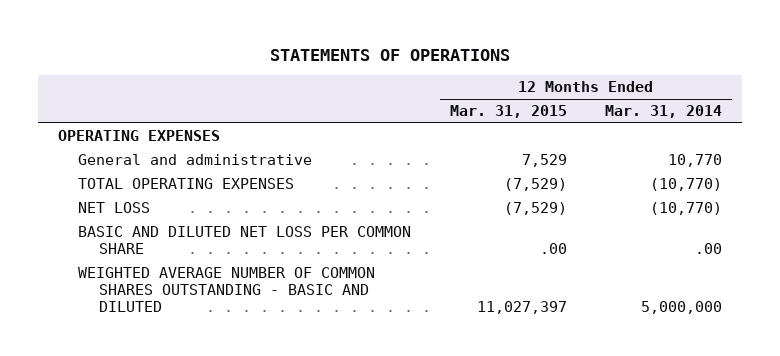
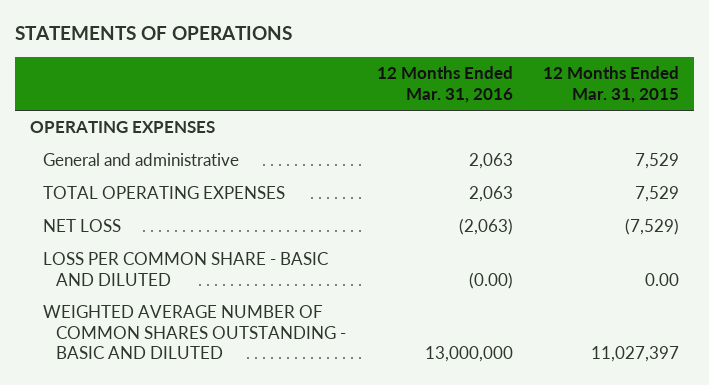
[605,105,723,119] Mar. 31, 2014 -> none
none -> [376,66,513,103] 12 Months Ended Mar. 31, 2016
[503,178,567,192] (7,529) -> [635,186,680,203] 7,529
[78,226,412,254] BASIC AND DILUTED NET LOSS PER COMMON SHARE -> [43,252,329,286] LOSS PER COMMON SHARE - BASIC AND DILUTED
[539,242,567,254] .00 -> [645,272,680,286] 0.00

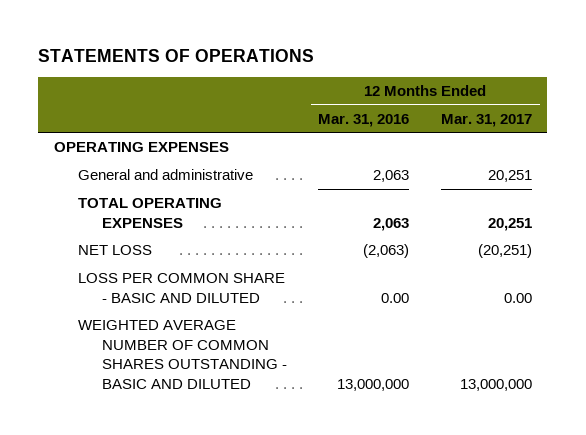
[543,66,680,103] 12 Months Ended Mar. 31, 2015 -> none
none -> [440,113,532,127] Mar. 31, 2017
[468,271,513,289] (0.00) -> [381,292,410,303] 0.00

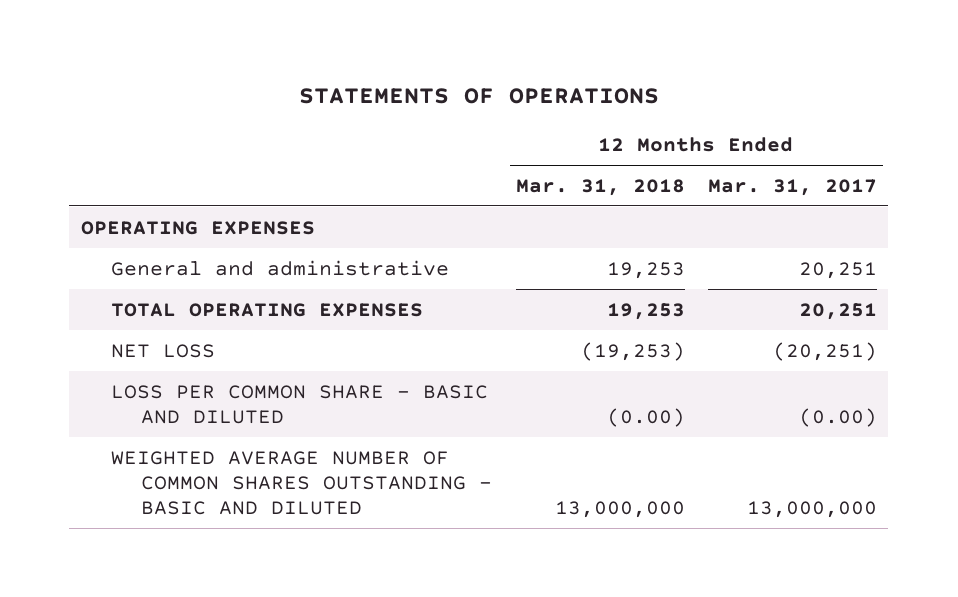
[318,113,410,127] Mar. 31, 2016 -> none
none -> [515,178,685,196] Mar. 31, 2018
[503,292,532,303] 0.00 -> [798,408,877,428] (0.00)

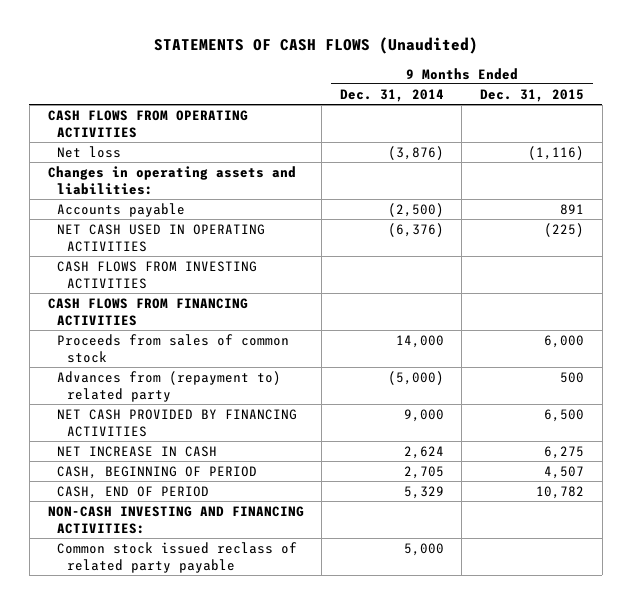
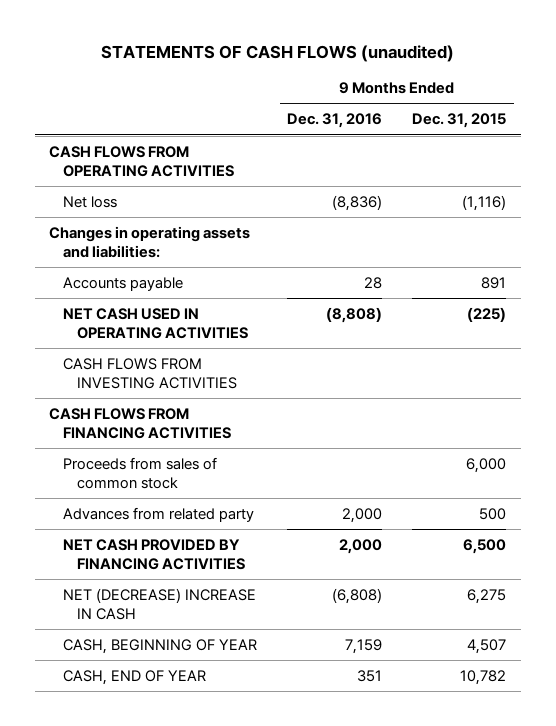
[153,37,478,55] STATEMENTS OF CASH FLOWS (Unaudited) -> [100,44,454,62] STATEMENTS OF CASH FLOWS (unaudited)
[339,88,444,102] Dec. 31, 2014 -> none
none -> [287,113,383,129] Dec. 31, 2016
[57,370,282,402] Advances from (repayment to) related party -> [63,506,255,522] Advances from related party
[47,505,304,534] NON-CASH INVESTING AND FINANCING ACTIVITIES: -> none
[57,541,298,573] Common stock issued reclass of related party payable -> none
[57,445,218,457] NET INCREASE IN CASH -> [63,587,257,621] NET (DECREASE) INCREASE IN CASH
[57,465,258,479] CASH, BEGINNING OF PERIOD -> [63,638,258,654] CASH, BEGINNING OF YEAR
[57,485,210,499] CASH, END OF PERIOD -> [63,669,207,685] CASH, END OF YEAR

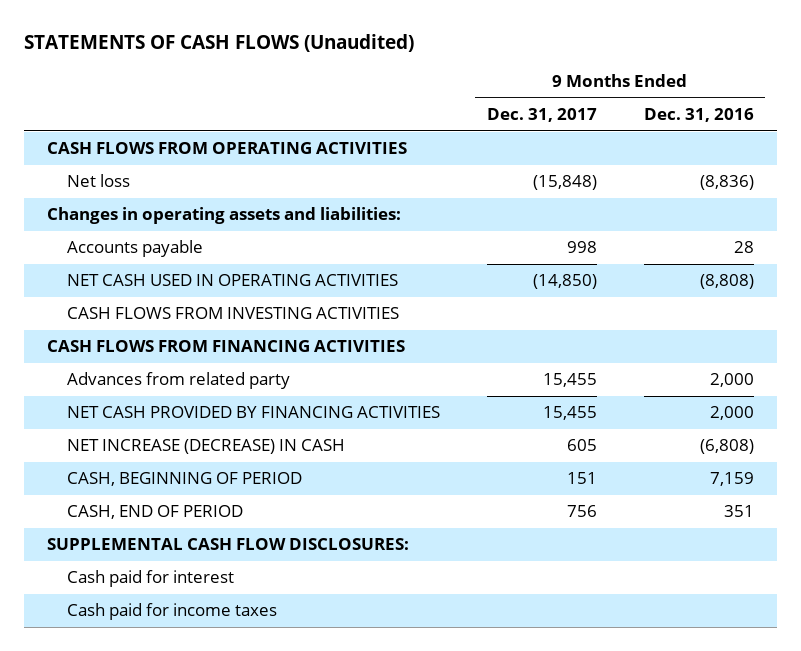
[100,44,454,62] STATEMENTS OF CASH FLOWS (unaudited) -> [23,33,414,52] STATEMENTS OF CASH FLOWS (Unaudited)
[412,113,507,129] Dec. 31, 2015 -> none
none -> [486,107,597,122] Dec. 31, 2017
[63,456,218,490] Proceeds from sales of common stock -> none
[63,587,257,621] NET (DECREASE) INCREASE IN CASH -> [67,439,346,455] NET INCREASE (DECREASE) IN CASH
[63,638,258,654] CASH, BEGINNING OF YEAR -> [67,472,303,487] CASH, BEGINNING OF PERIOD
[63,669,207,685] CASH, END OF YEAR -> [67,505,244,520] CASH, END OF PERIOD
none -> [47,538,410,551] SUPPLEMENTAL CASH FLOW DISCLOSURES:
none -> [67,570,235,588] Cash paid for interest
none -> [67,603,278,621] Cash paid for income taxes

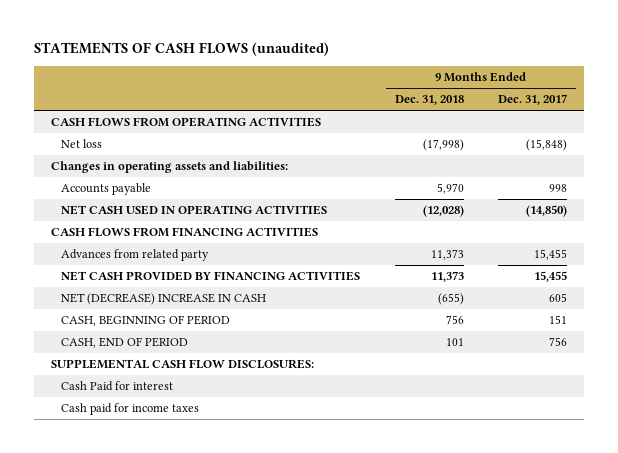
[23,33,414,52] STATEMENTS OF CASH FLOWS (Unaudited) -> [33,42,329,57] STATEMENTS OF CASH FLOWS (unaudited)
[643,107,754,122] Dec. 31, 2016 -> none
none -> [394,95,464,106] Dec. 31, 2018
[67,307,400,320] CASH FLOWS FROM INVESTING ACTIVITIES -> none
[67,439,346,455] NET INCREASE (DECREASE) IN CASH -> [61,293,267,306] NET (DECREASE) INCREASE IN CASH
[67,570,235,588] Cash paid for interest -> [61,381,174,392] Cash Paid for interest

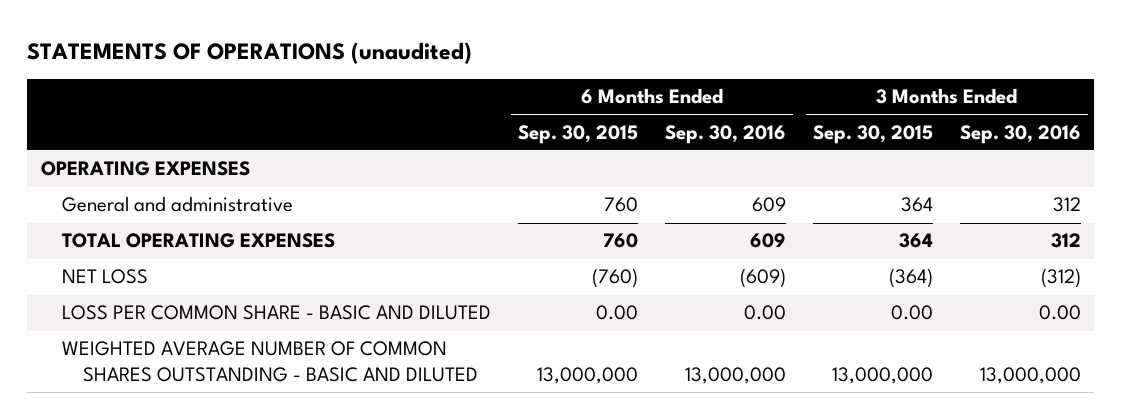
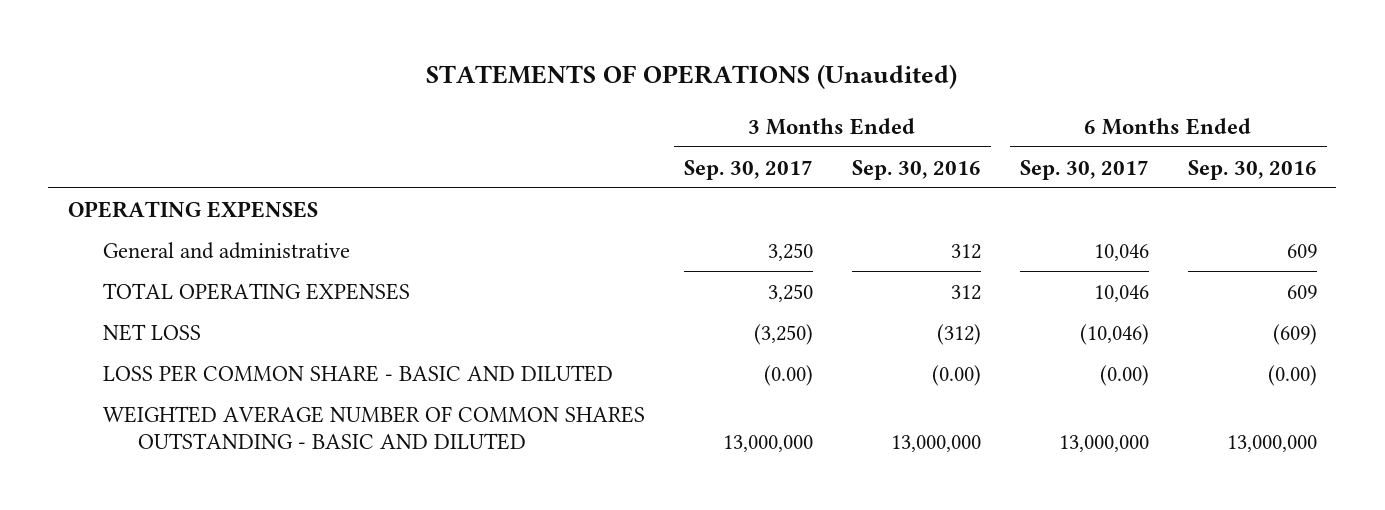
[27,41,473,64] STATEMENTS OF OPERATIONS (unaudited) -> [426,64,958,90] STATEMENTS OF OPERATIONS (Unaudited)
[517,124,638,144] Sep. 30, 2015 -> none
[812,124,933,144] Sep. 30, 2015 -> none
none -> [683,159,813,180] Sep. 30, 2017
none -> [1019,159,1149,180] Sep. 30, 2017
[743,305,786,321] 0.00 -> [1267,364,1317,386] (0.00)
[1038,305,1081,321] 0.00 -> [931,364,981,386] (0.00)

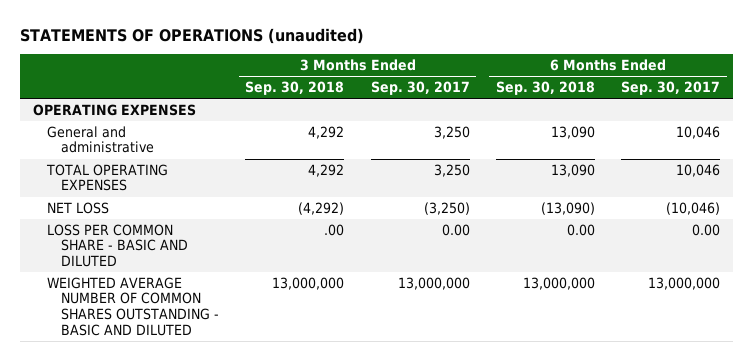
[426,64,958,90] STATEMENTS OF OPERATIONS (Unaudited) -> [20,27,365,44] STATEMENTS OF OPERATIONS (unaudited)
[851,159,981,180] Sep. 30, 2016 -> none
[1187,159,1317,180] Sep. 30, 2016 -> none
none -> [245,81,345,96] Sep. 30, 2018
none -> [495,81,595,96] Sep. 30, 2018
[763,364,813,386] (0.00) -> [441,223,470,236] 0.00
[1099,364,1149,386] (0.00) -> [691,223,720,236] 0.00

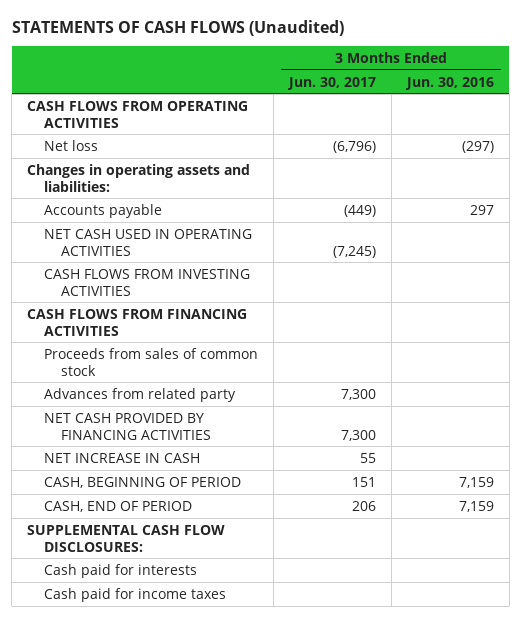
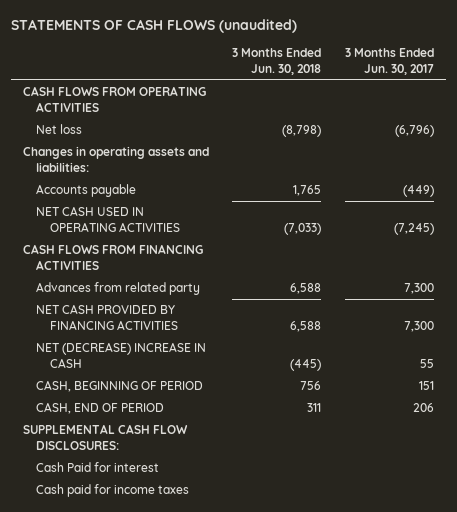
[11,19,344,36] STATEMENTS OF CASH FLOWS (Unaudited) -> [10,18,297,33] STATEMENTS OF CASH FLOWS (unaudited)
[404,76,494,90] Jun. 30, 2016 -> none
none -> [232,48,322,75] 3 Months Ended Jun. 30, 2018
[43,268,250,296] CASH FLOWS FROM INVESTING ACTIVITIES -> none
[43,347,258,376] Proceeds from sales of common stock -> none
[43,452,200,463] NET INCREASE IN CASH -> [36,342,207,369] NET (DECREASE) INCREASE IN CASH
[43,563,197,578] Cash paid for interests -> [36,462,160,473] Cash Paid for interest

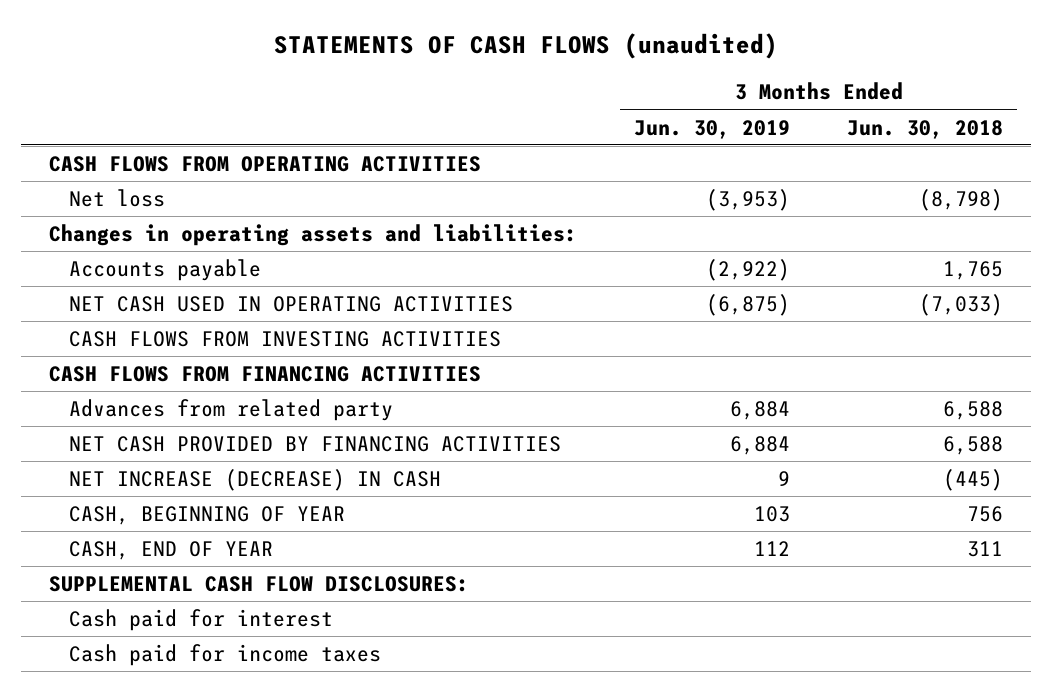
[345,48,435,75] 3 Months Ended Jun. 30, 2017 -> none
none -> [634,119,791,139] Jun. 30, 2019
none -> [68,330,501,347] CASH FLOWS FROM INVESTING ACTIVITIES
[36,342,207,369] NET (DECREASE) INCREASE IN CASH -> [68,468,441,491] NET INCREASE (DECREASE) IN CASH
[36,380,204,393] CASH, BEGINNING OF PERIOD -> [68,505,345,525] CASH, BEGINNING OF YEAR
[36,402,165,415] CASH, END OF PERIOD -> [68,540,273,560] CASH, END OF YEAR
[36,462,160,473] Cash Paid for interest -> [68,608,333,631] Cash paid for interest

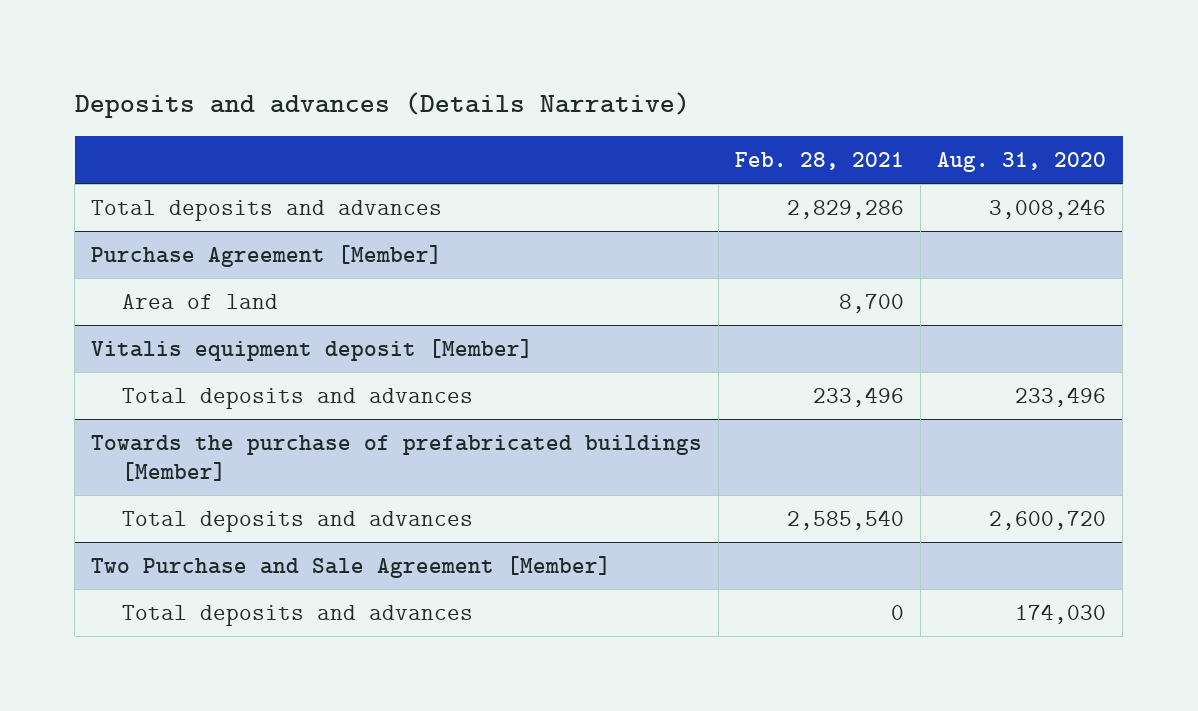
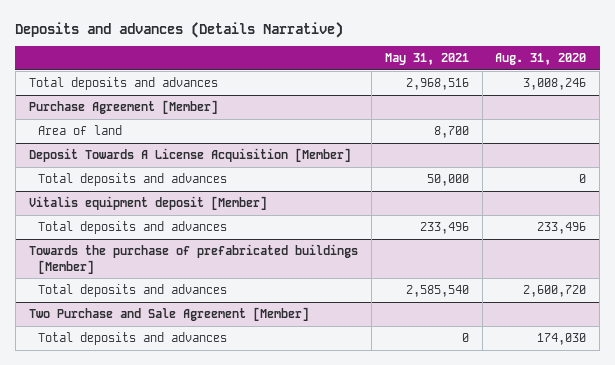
[735,152,905,171] Feb. 28, 2021 -> none
none -> [384,53,469,66] May 31, 2021
none -> [28,148,351,163] Deposit Towards A License Acquisition [Member]
none -> [38,173,228,187] Total deposits and advances

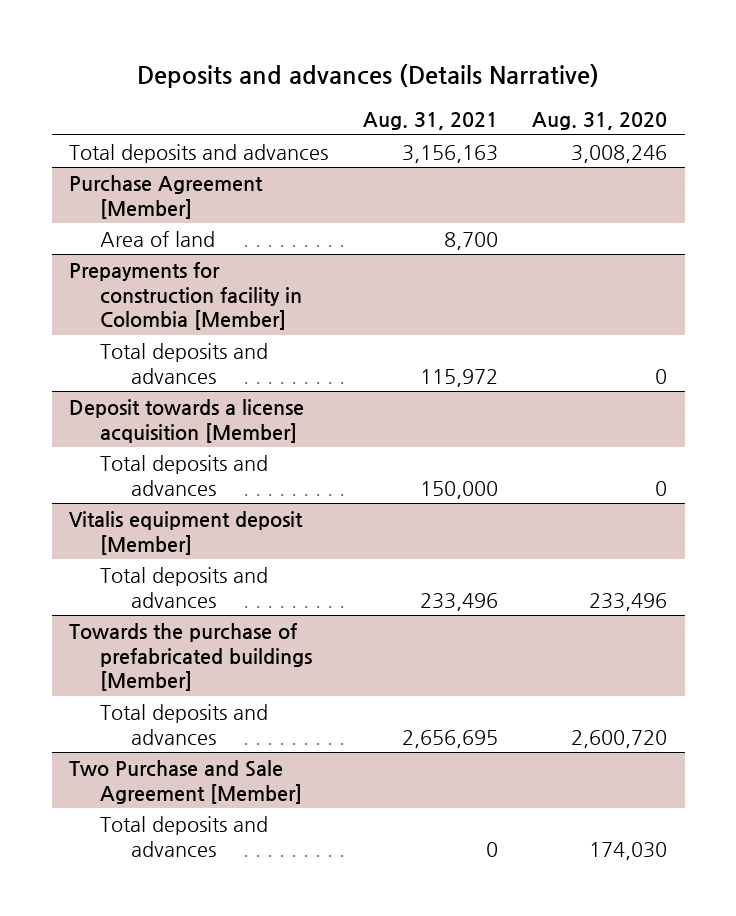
[384,53,469,66] May 31, 2021 -> none
none -> [362,111,498,130] Aug. 31, 2021
[28,148,351,163] Deposit Towards A License Acquisition [Member] -> none
none -> [68,261,302,331] Prepayments for construction facility in Colombia [Member]
none -> [68,398,304,443] Deposit towards a license acquisition [Member]
none -> [99,454,268,496] Total deposits and advances

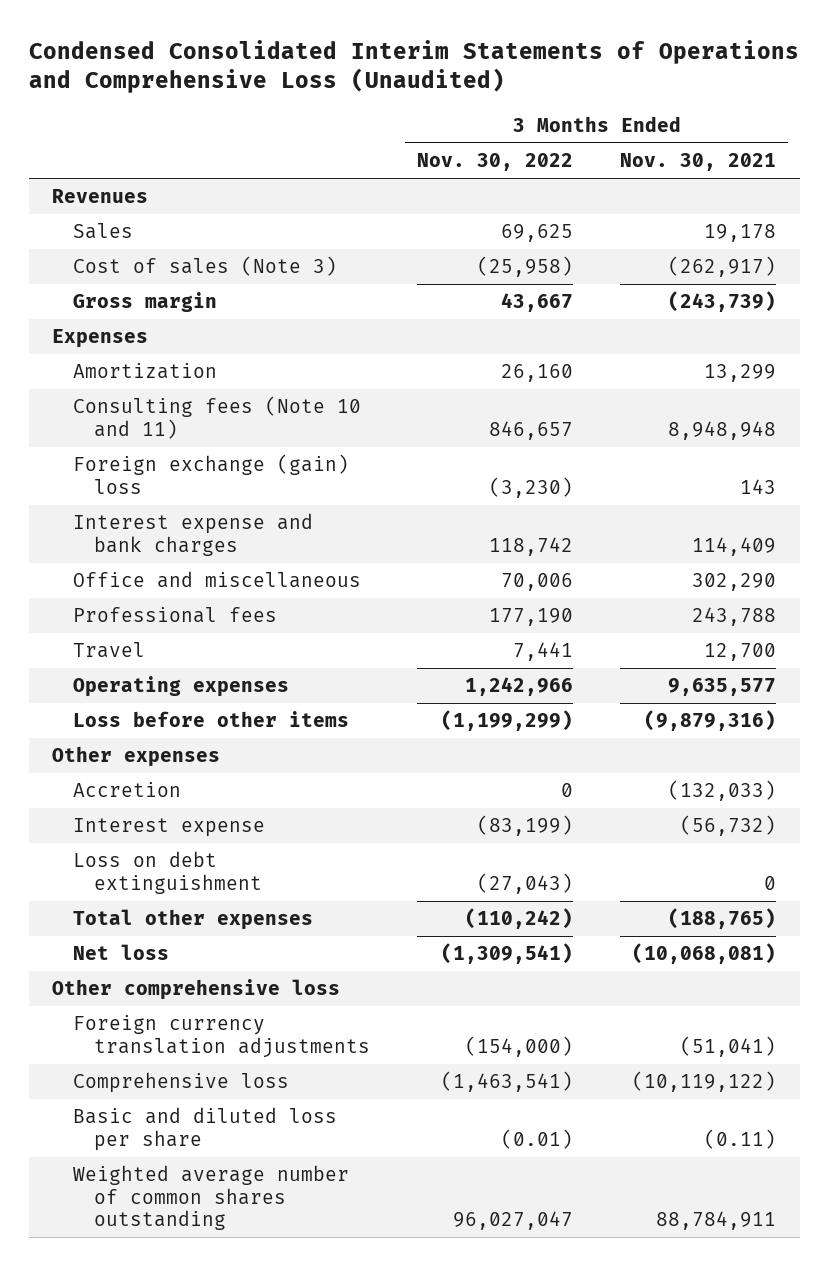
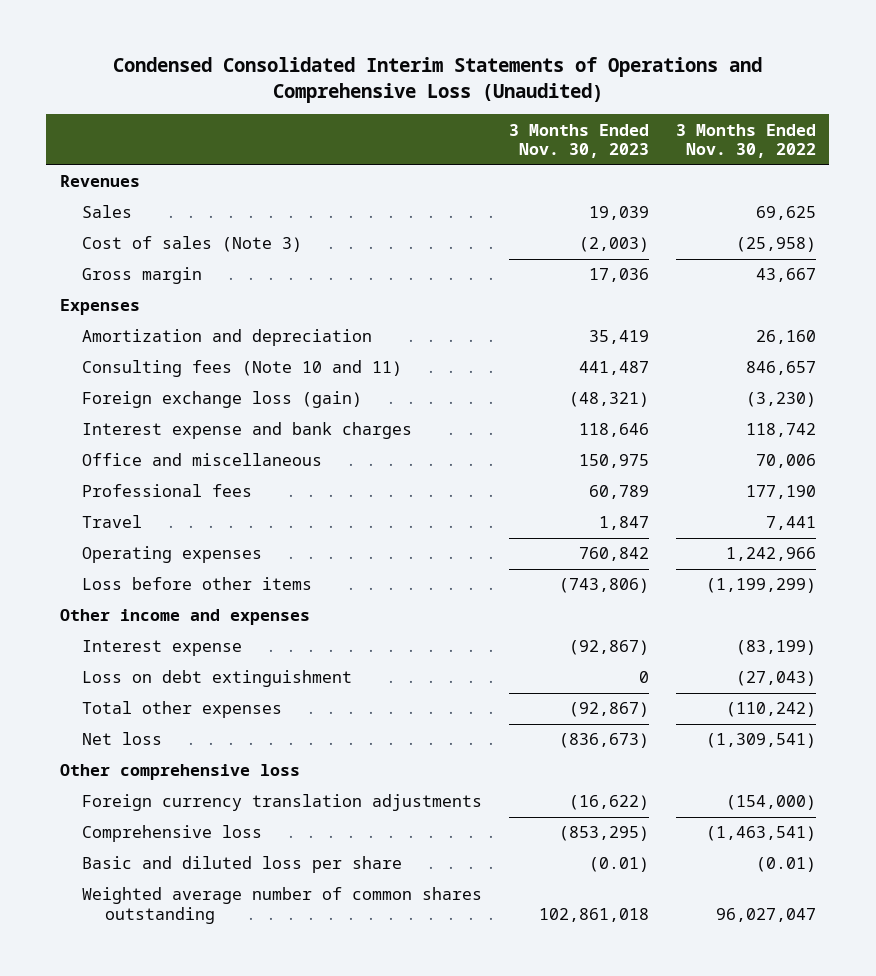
[620,153,777,172] Nov. 30, 2021 -> none
none -> [509,123,650,159] 3 Months Ended Nov. 30, 2023
[73,363,218,380] Amortization -> [82,329,373,347] Amortization and depreciation
[73,454,350,494] Foreign exchange (gain) loss -> [82,391,363,409] Foreign exchange loss (gain)
[73,782,182,798] Accretion -> none
[52,746,221,768] Other expenses -> [59,609,310,626] Other income and expenses

